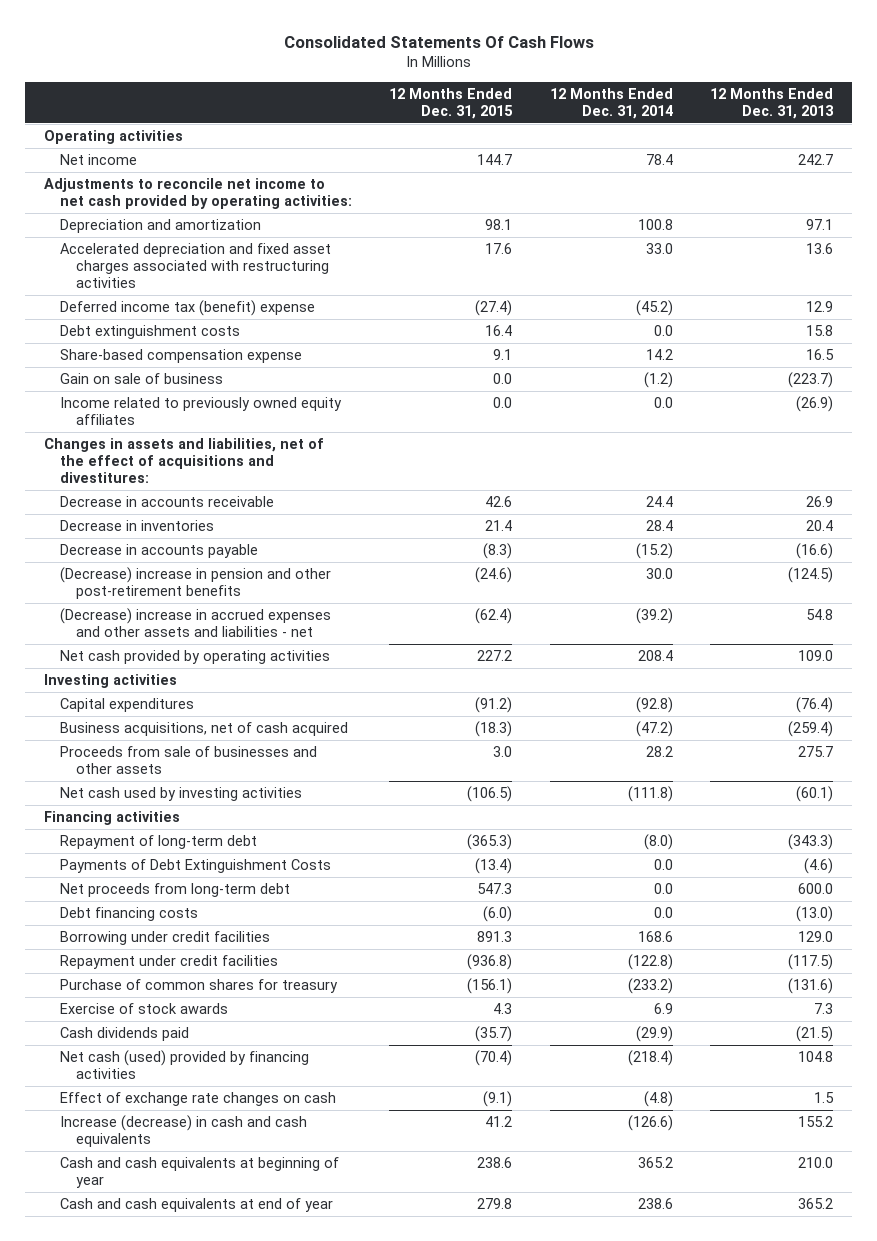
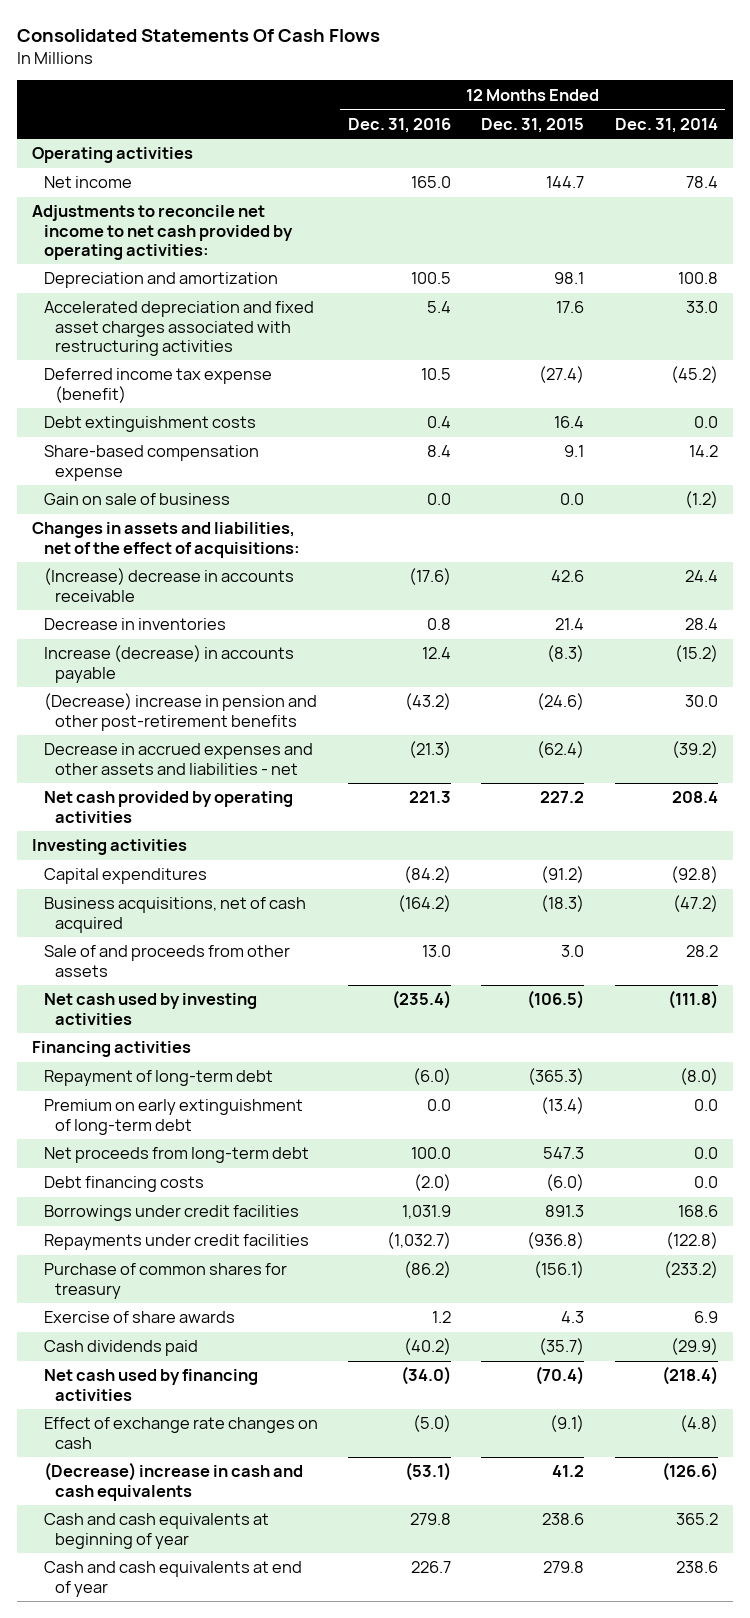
[710,87,835,119] 12 Months Ended Dec. 31, 2013 -> none
none -> [348,117,452,133] Dec. 31, 2016
[59,300,315,317] Deferred income tax (benefit) expense -> [43,368,272,403] Deferred income tax expense (benefit)
[59,397,342,426] Income related to previously owned equity affiliates -> none
[43,438,324,483] Changes in assets and liabilities, net of the effect of acquisitions and divestitures: -> [32,522,300,558] Changes in assets and liabilities, net of the effect of acquisitions:
[59,496,274,508] Decrease in accounts receivable -> [43,568,294,602] (Increase) decrease in accounts receivable
[59,544,258,559] Decrease in accounts payable -> [43,645,294,683] Increase (decrease) in accounts payable
[59,608,331,638] (Decrease) increase in accrued expenses and other assets and liabilities - net -> [43,743,313,775] Decrease in accrued expenses and other assets and liabilities - net
[59,746,317,775] Proceeds from sale of businesses and other assets -> [43,945,290,977] Sale of and proceeds from other assets
[59,859,331,874] Payments of Debt Extinguishment Costs -> [43,1099,303,1135] Premium on early extinguishment of long-term debt
[59,931,270,946] Borrowing under credit facilities -> [43,1205,299,1222] Borrowings under credit facilities
[59,955,278,970] Repayment under credit facilities -> [43,1234,309,1251] Repayments under credit facilities
[59,1003,228,1015] Exercise of stock awards -> [43,1311,235,1324] Exercise of share awards
[59,1050,309,1080] Net cash (used) provided by financing activities -> [43,1369,258,1401] Net cash used by financing activities
[59,1115,307,1148] Increase (decrease) in cash and cash equivalents -> [43,1462,303,1501] (Decrease) increase in cash and cash equivalents

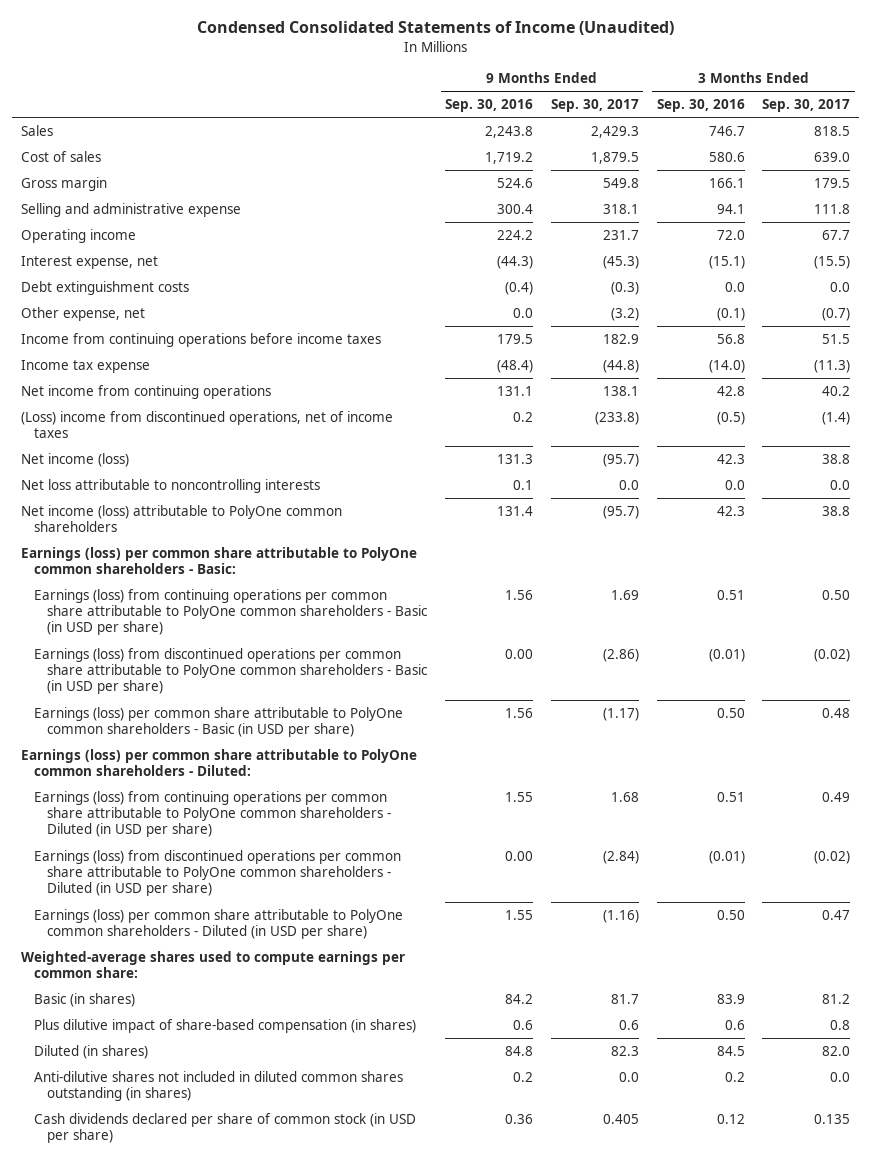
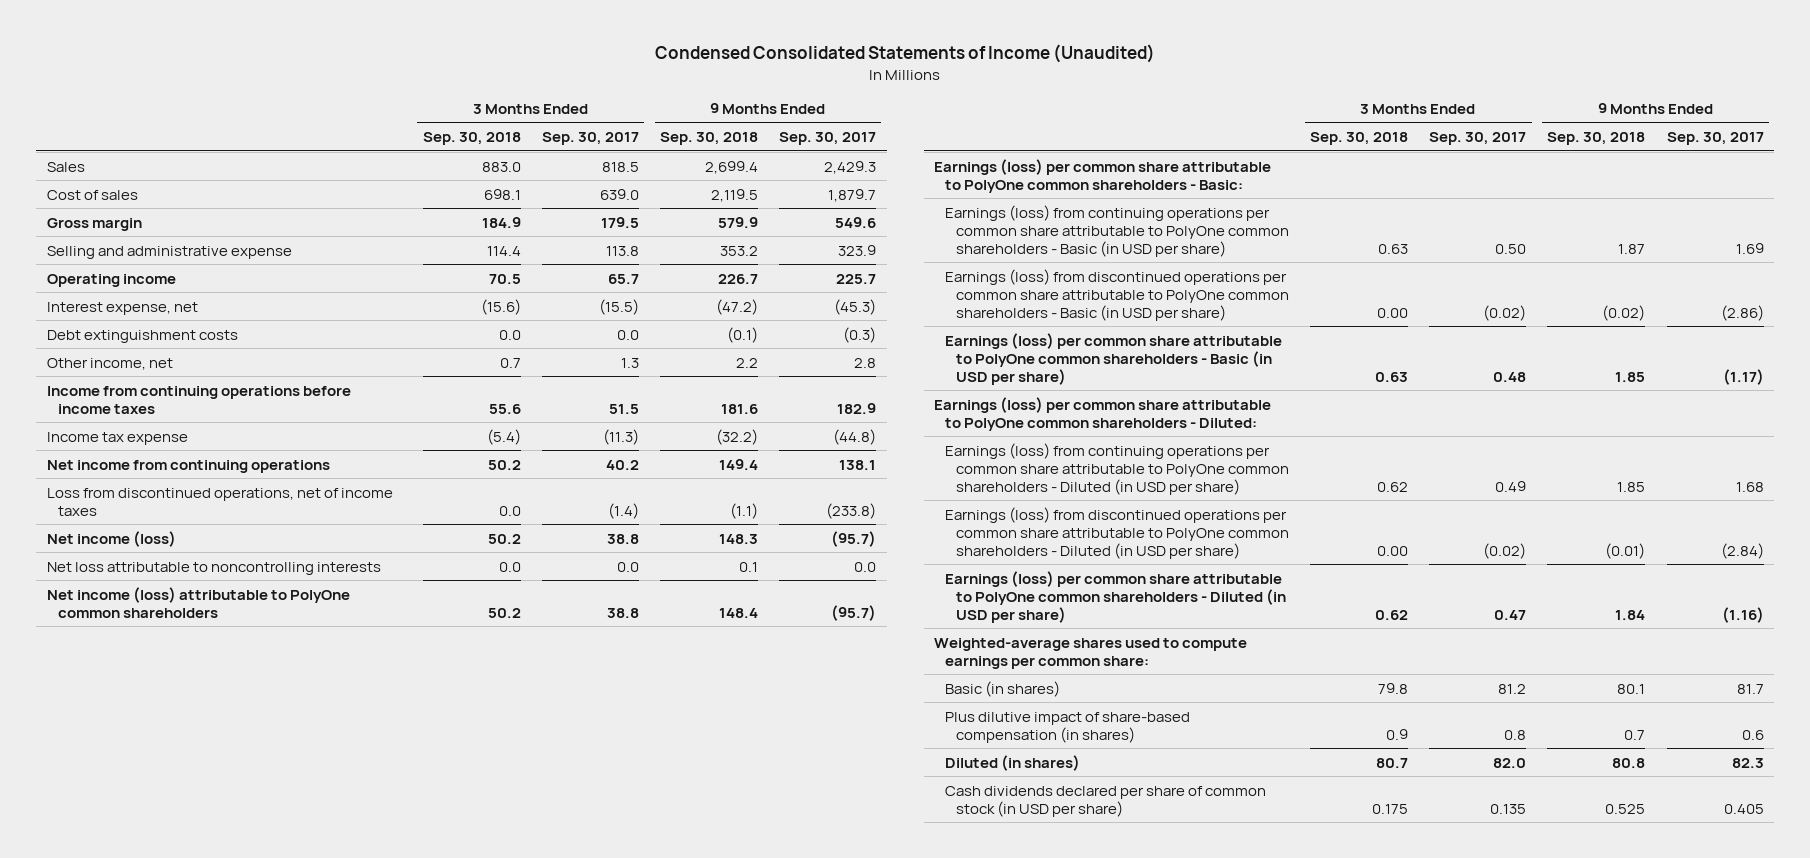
[445,99,534,113] Sep. 30, 2016 -> none
[656,99,745,113] Sep. 30, 2016 -> none
none -> [422,132,521,146] Sep. 30, 2018
none -> [659,132,758,146] Sep. 30, 2018
[590,151,639,164] 1,879.5 -> [827,188,876,202] 1,879.7
[602,177,639,188] 549.8 -> [834,216,876,228] 549.6
[602,203,639,214] 318.1 -> [837,244,876,256] 323.9
[814,203,851,214] 111.8 -> [605,245,639,256] 113.8
[602,229,639,240] 231.7 -> [835,273,876,284] 225.7
[822,229,851,240] 67.7 -> [607,273,639,284] 65.7
[20,306,145,321] Other expense, net -> [46,357,173,370] Other income, net
[610,307,639,321] (3.2) -> [853,357,876,368] 2.8
[822,307,851,321] (0.7) -> [620,357,639,368] 1.3
[20,410,393,439] (Loss) income from discontinued operations, net of income taxes -> [46,487,393,516] Loss from discontinued operations, net of income taxes
[34,1070,404,1102] Anti-dilutive shares not included in diluted common shares outstanding (in shares) -> none

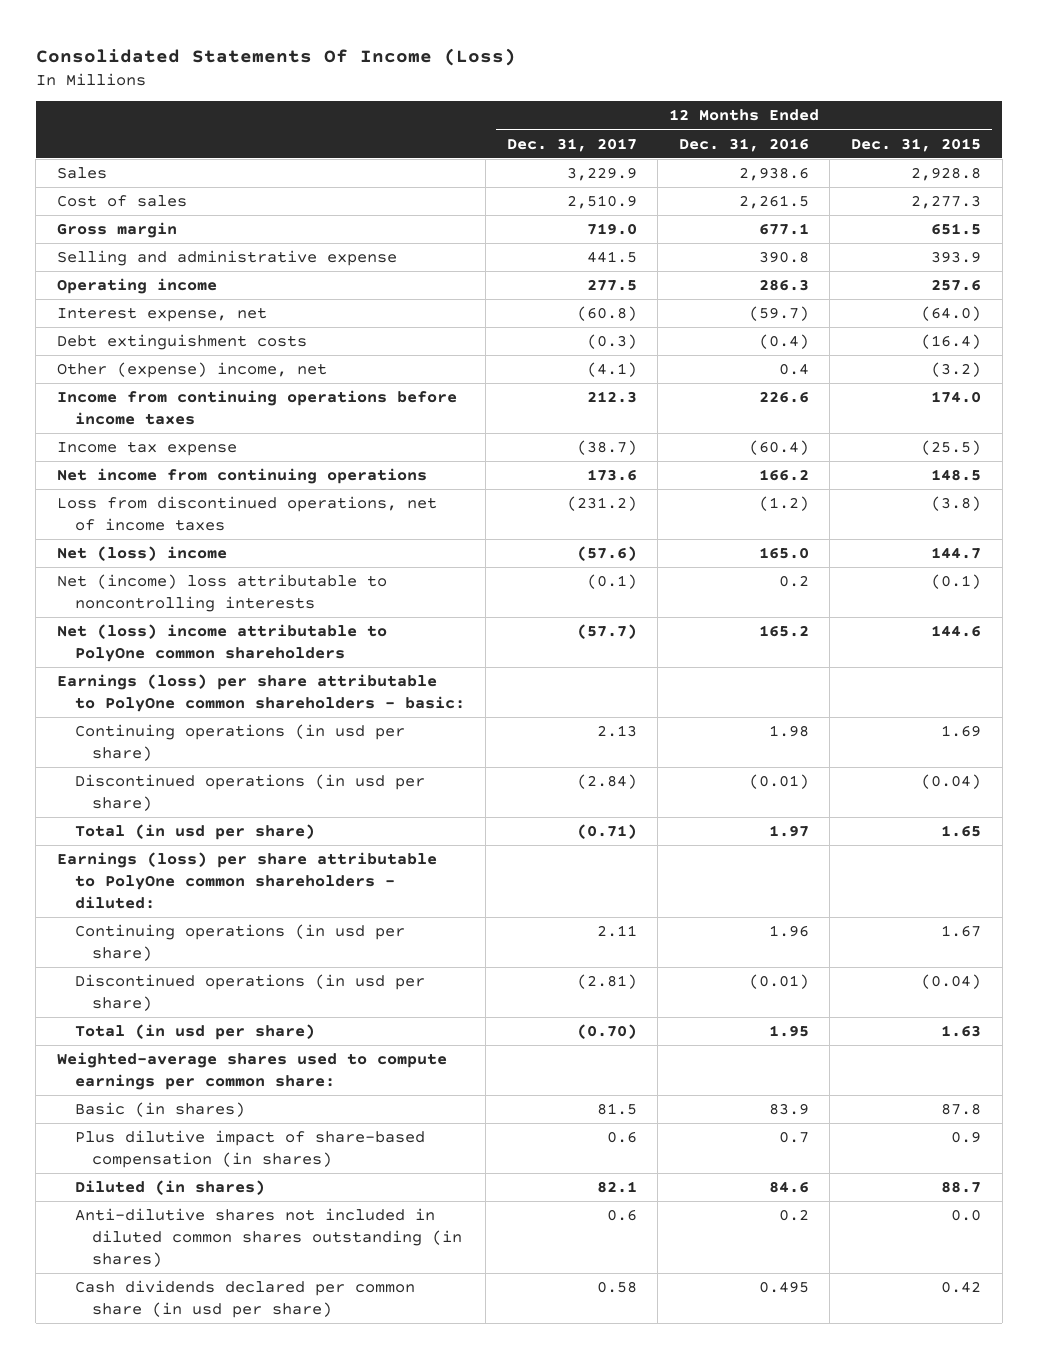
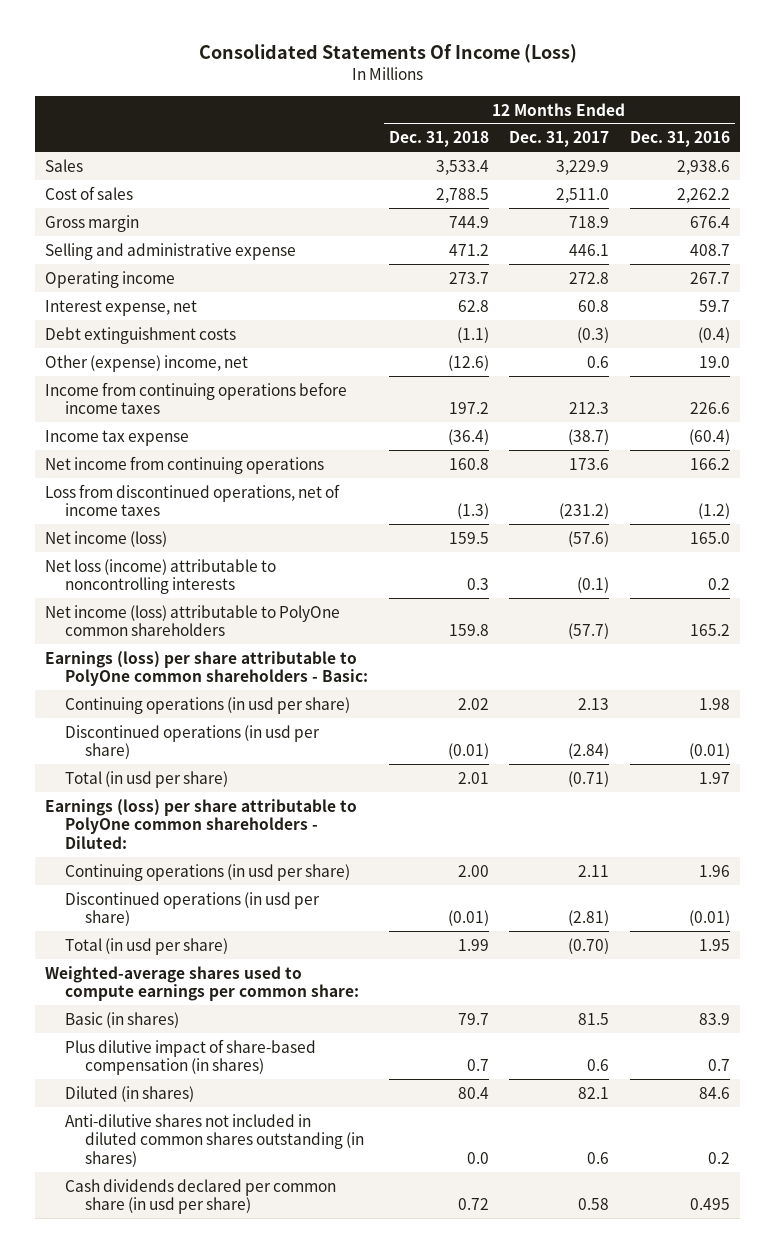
[850,137,981,152] Dec. 31, 2015 -> none
none -> [388,131,489,148] Dec. 31, 2018
[566,195,637,210] 2,510.9 -> [556,187,610,203] 2,511.0
[738,195,809,210] 2,261.5 -> [677,187,731,203] 2,262.2
[586,223,637,236] 719.0 -> [569,215,610,228] 718.9
[758,223,809,236] 677.1 -> [690,215,731,228] 676.4
[586,251,637,264] 441.5 -> [569,243,610,256] 446.1
[758,251,809,264] 390.8 -> [690,243,731,256] 408.7
[586,279,637,292] 277.5 -> [569,271,610,284] 272.8
[758,279,809,292] 286.3 -> [690,271,731,284] 267.7
[576,306,637,322] (60.8) -> [578,299,610,312] 60.8
[748,306,809,322] (59.7) -> [699,299,731,312] 59.7
[586,362,637,378] (4.1) -> [587,355,610,368] 0.6
[778,363,809,376] 0.4 -> [699,355,731,368] 19.0
[57,546,228,562] Net (loss) income -> [44,530,167,547] Net income (loss)
[57,574,388,612] Net (income) loss attributable to noncontrolling interests -> [44,558,276,595] Net loss (income) attributable to noncontrolling interests
[57,624,388,662] Net (loss) income attributable to PolyOne common shareholders -> [44,604,340,637] Net income (loss) attributable to PolyOne common shareholders
[57,674,465,712] Earnings (loss) per share attributable to PolyOne common shareholders - basic: -> [44,650,369,687] Earnings (loss) per share attributable to PolyOne common shareholders - Basic:
[57,852,438,909] Earnings (loss) per share attributable to PolyOne common shareholders - diluted: -> [44,798,357,850] Earnings (loss) per share attributable to PolyOne common shareholders - Diluted:

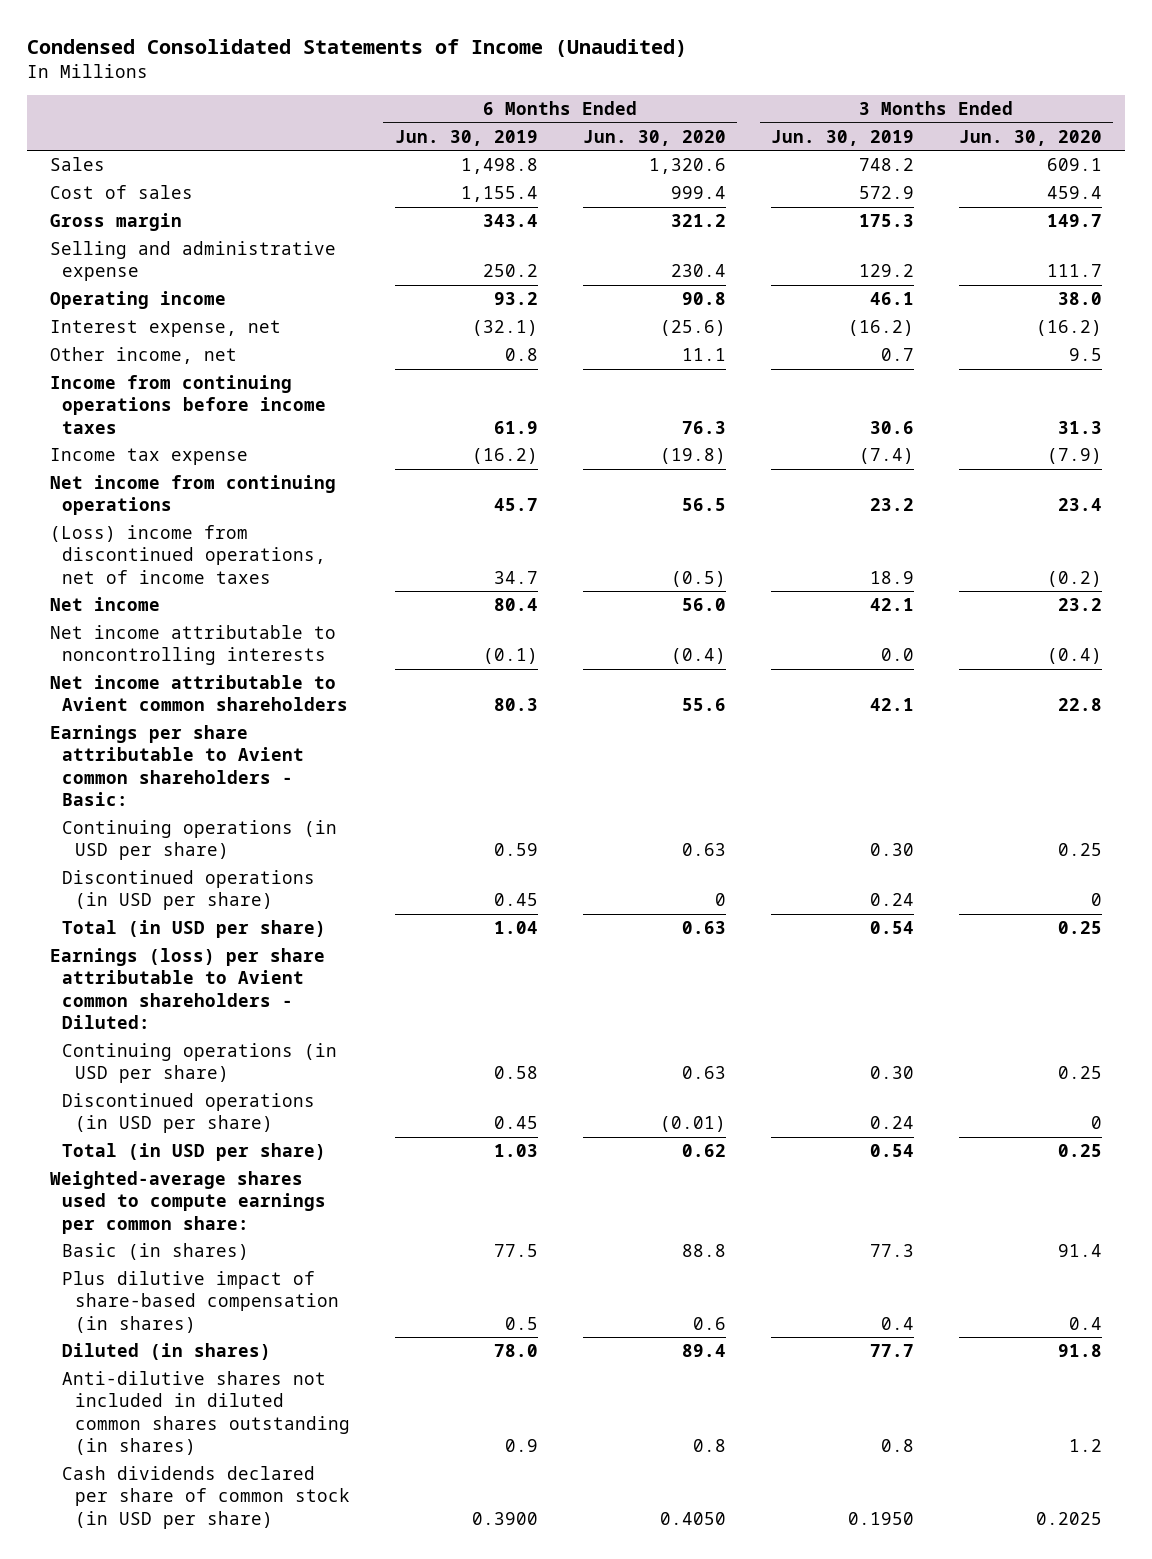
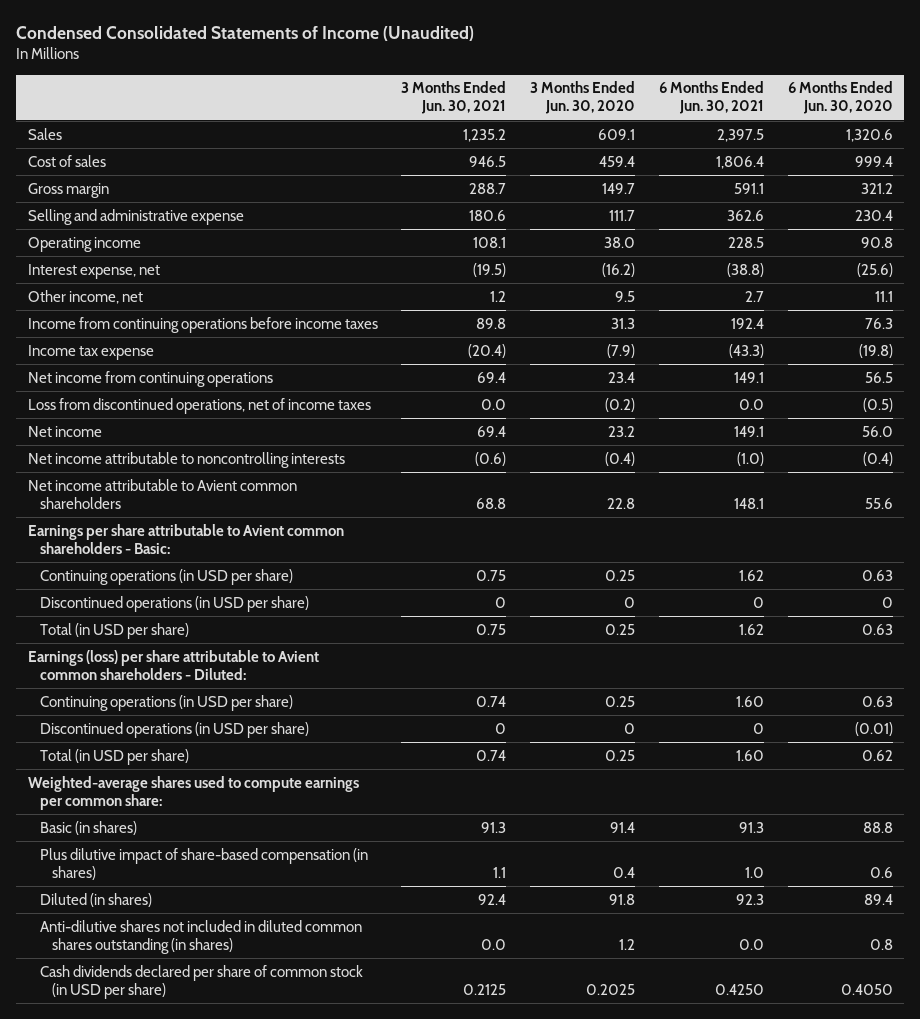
[394,129,538,146] Jun. 30, 2019 -> none
[770,129,914,146] Jun. 30, 2019 -> none
none -> [401,81,507,115] 3 Months Ended Jun. 30, 2021
none -> [658,81,764,115] 6 Months Ended Jun. 30, 2021
[49,525,327,584] (Loss) income from discontinued operations, net of income taxes -> [27,397,371,414] Loss from discontinued operations, net of income taxes

